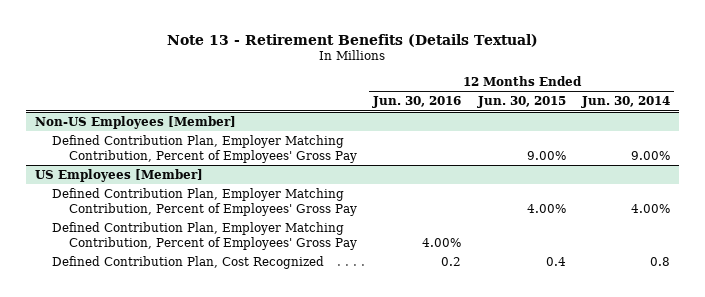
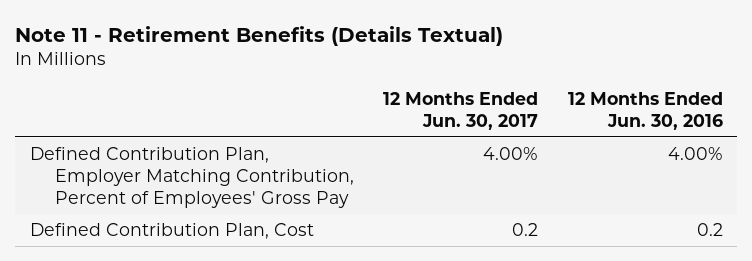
[167,33,539,47] Note 13 - Retirement Benefits (Details Textual) -> [15,25,504,46] Note 11 - Retirement Benefits (Details Textual)
[476,96,566,109] Jun. 30, 2015 -> none
[581,96,671,109] Jun. 30, 2014 -> none
none -> [383,92,539,130] 12 Months Ended Jun. 30, 2017
[34,115,236,129] Non-US Employees [Member] -> none
[51,134,357,163] Defined Contribution Plan, Employer Matching Contribution, Percent of Employees' Gross Pay -> none
[34,168,203,182] US Employees [Member] -> none
[51,187,357,216] Defined Contribution Plan, Employer Matching Contribution, Percent of Employees' Gross Pay -> none
[51,255,324,269] Defined Contribution Plan, Cost Recognized -> [29,223,314,240] Defined Contribution Plan, Cost

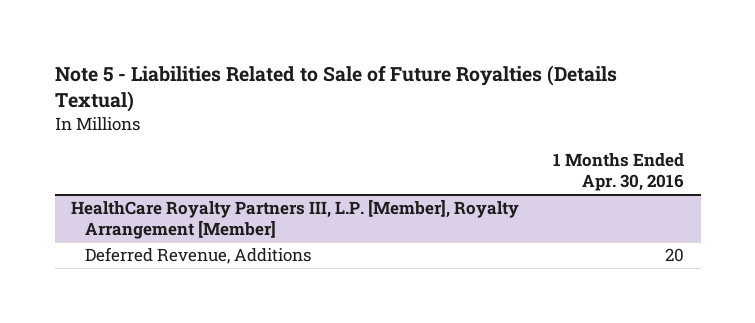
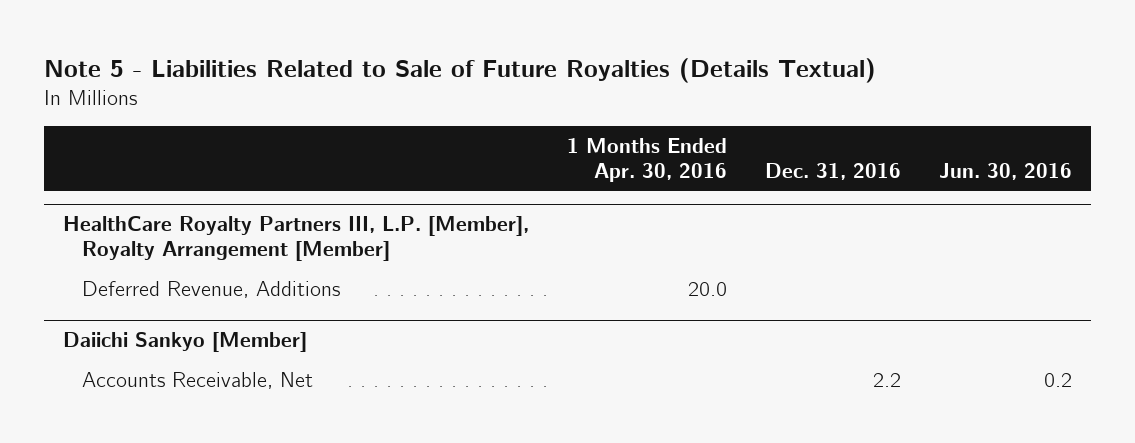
none -> [764,163,901,181] Dec. 31, 2016
none -> [938,163,1072,181] Jun. 30, 2016
[664,247,684,262] 20 -> [687,281,727,296] 20.0
none -> [62,332,307,353] Daiichi Sankyo [Member]
none -> [82,371,314,389] Accounts Receivable, Net

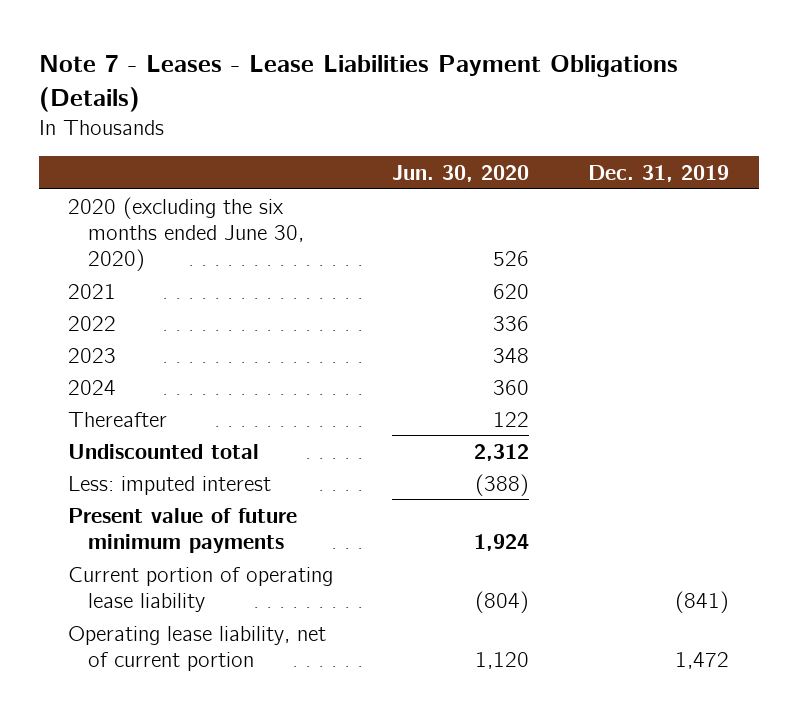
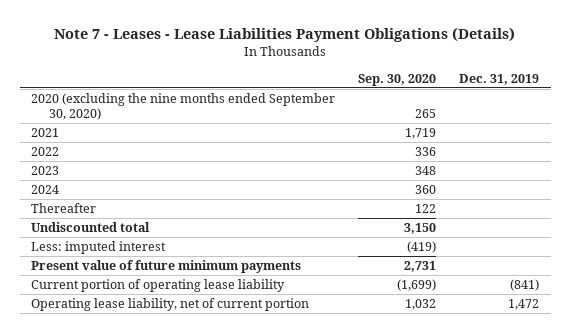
[392,164,530,182] Jun. 30, 2020 -> none
none -> [358,73,437,86] Sep. 30, 2020
[68,196,304,272] 2020 (excluding the six months ended June 30, 2020) -> [31,92,336,121] 2020 (excluding the nine months ended September 30, 2020)

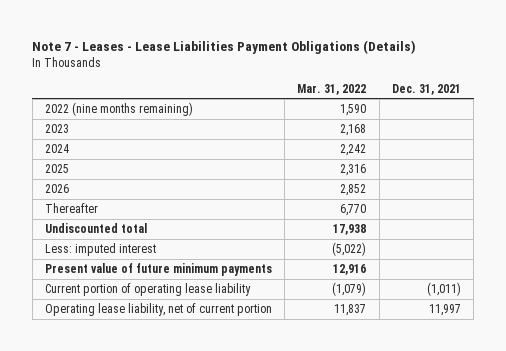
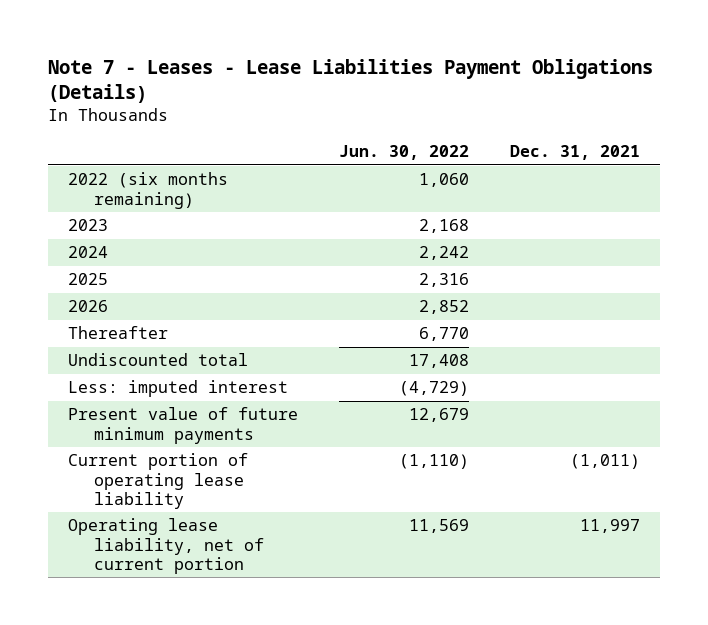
[297,83,367,95] Mar. 31, 2022 -> none
none -> [339,145,470,161] Jun. 30, 2022
[44,102,193,117] 2022 (nine months remaining) -> [68,172,229,209] 2022 (six months remaining)

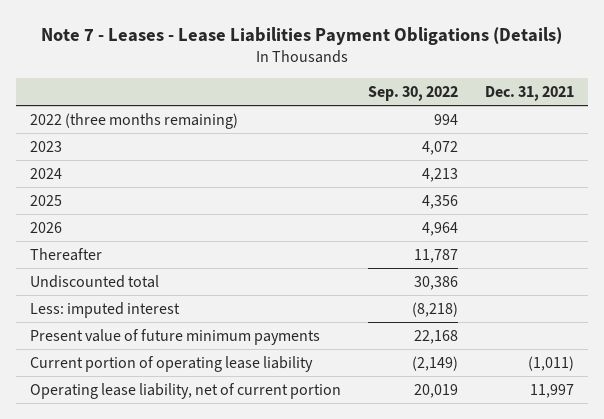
[339,145,470,161] Jun. 30, 2022 -> none
none -> [367,85,458,101] Sep. 30, 2022
[68,172,229,209] 2022 (six months remaining) -> [29,112,238,129] 2022 (three months remaining)

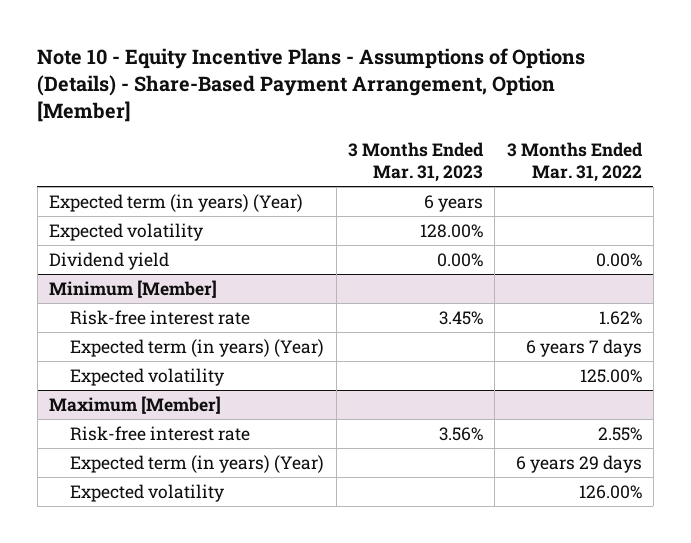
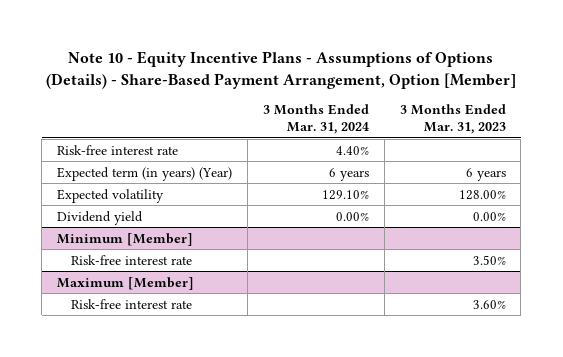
[506,142,643,183] 3 Months Ended Mar. 31, 2022 -> none
none -> [262,103,369,135] 3 Months Ended Mar. 31, 2024
none -> [57,144,179,155] Risk-free interest rate
[70,338,325,357] Expected term (in years) (Year) -> none
[70,367,225,386] Expected volatility -> none
[439,310,484,325] 3.45% -> [472,254,506,265] 3.50%
[70,454,325,473] Expected term (in years) (Year) -> none
[70,483,225,502] Expected volatility -> none
[439,426,484,441] 3.56% -> [472,299,506,309] 3.60%

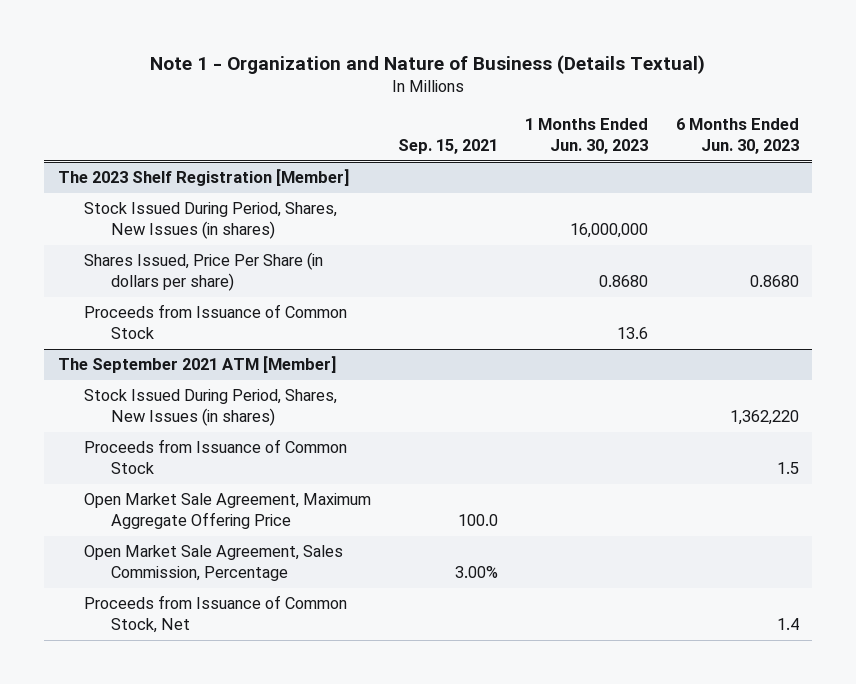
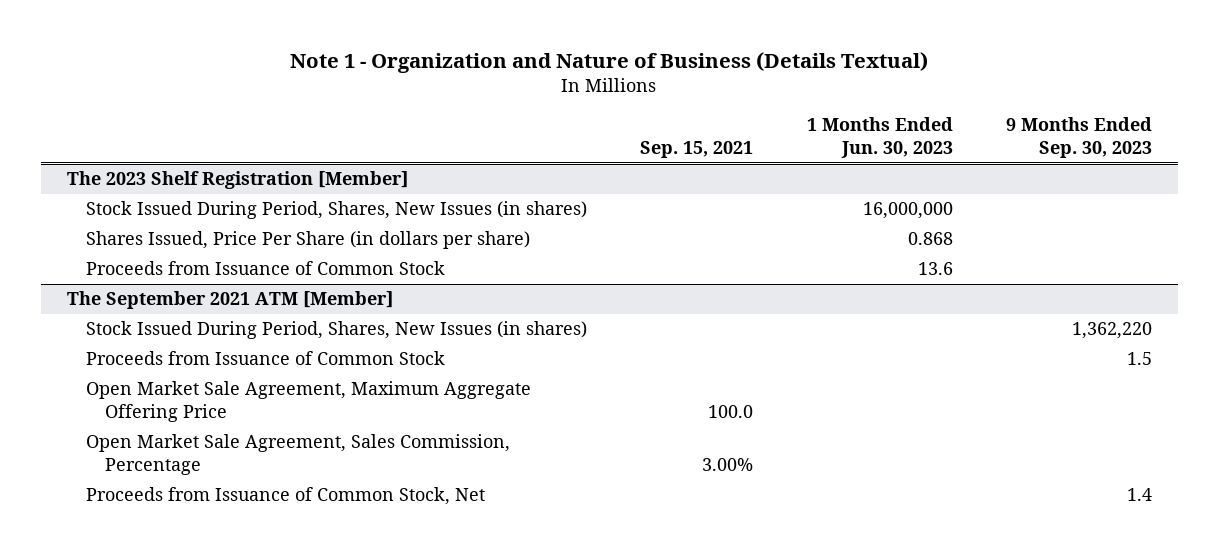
[675,118,799,155] 6 Months Ended Jun. 30, 2023 -> none
none -> [1005,117,1152,159] 9 Months Ended Sep. 30, 2023
[599,275,649,288] 0.8680 -> [907,232,953,246] 0.868

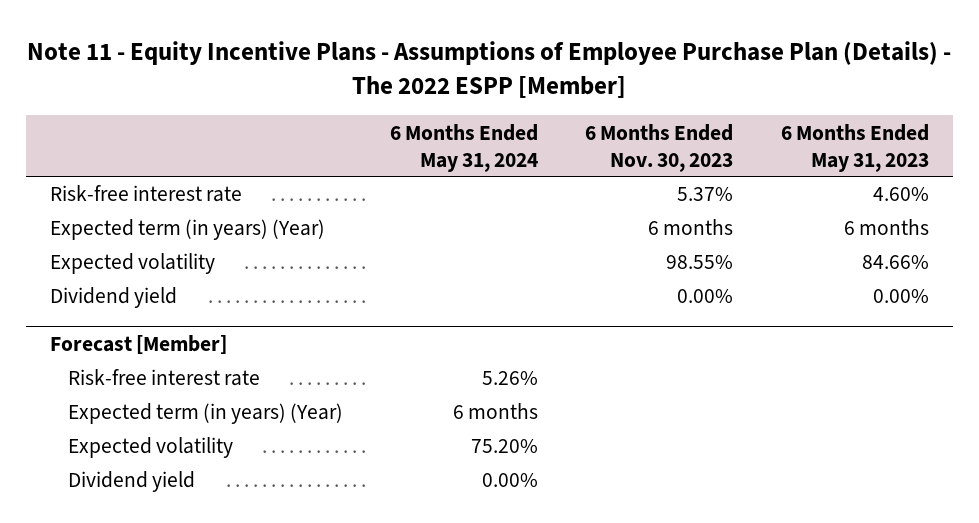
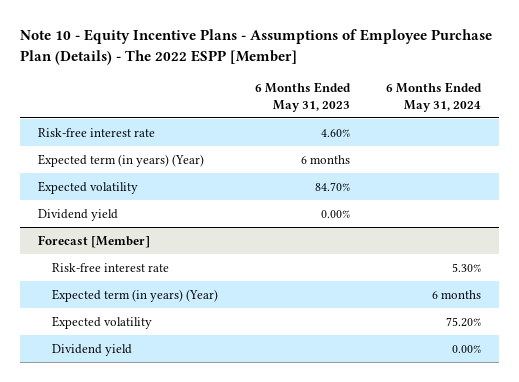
[27,41,952,98] Note 11 - Equity Incentive Plans - Assumptions of Employee Purchase Plan (Details) - The 2022 ESPP [Member] -> [19,29,492,65] Note 10 - Equity Incentive Plans - Assumptions of Employee Purchase Plan (Details) - The 2022 ESPP [Member]
[585,123,734,172] 6 Months Ended Nov. 30, 2023 -> none
[861,255,929,270] 84.66% -> [314,181,350,191] 84.70%
[481,371,538,386] 5.26% -> [451,262,481,272] 5.30%

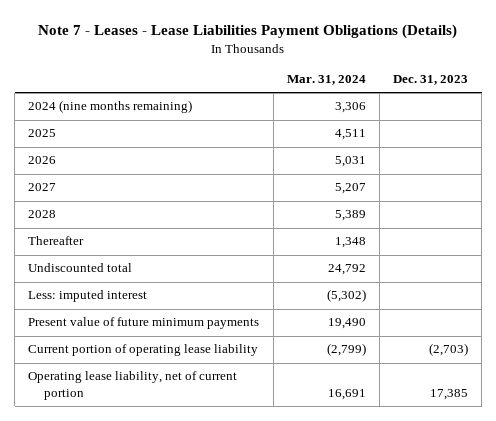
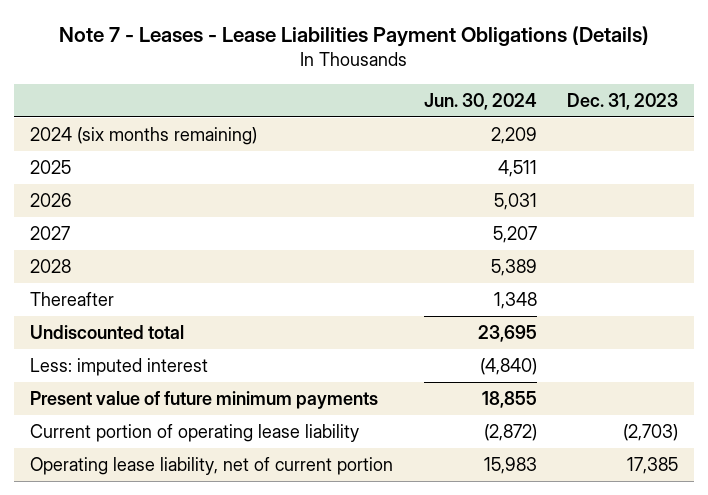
[286,75,366,86] Mar. 31, 2024 -> none
none -> [423,92,537,110] Jun. 30, 2024
[28,100,193,114] 2024 (nine months remaining) -> [29,126,257,145] 2024 (six months remaining)

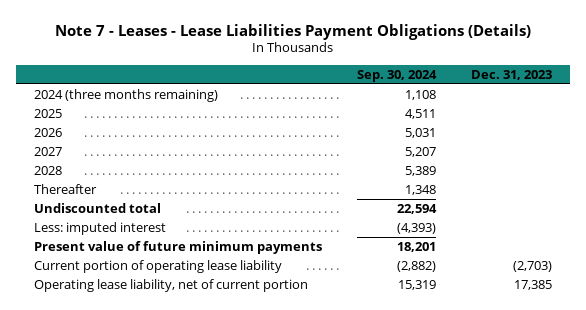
[423,92,537,110] Jun. 30, 2024 -> none
none -> [357,69,438,82] Sep. 30, 2024
[29,126,257,145] 2024 (six months remaining) -> [33,88,218,102] 2024 (three months remaining)

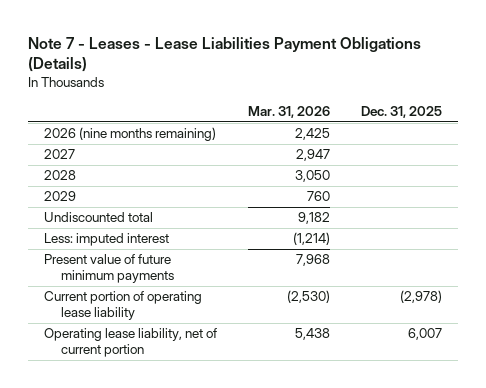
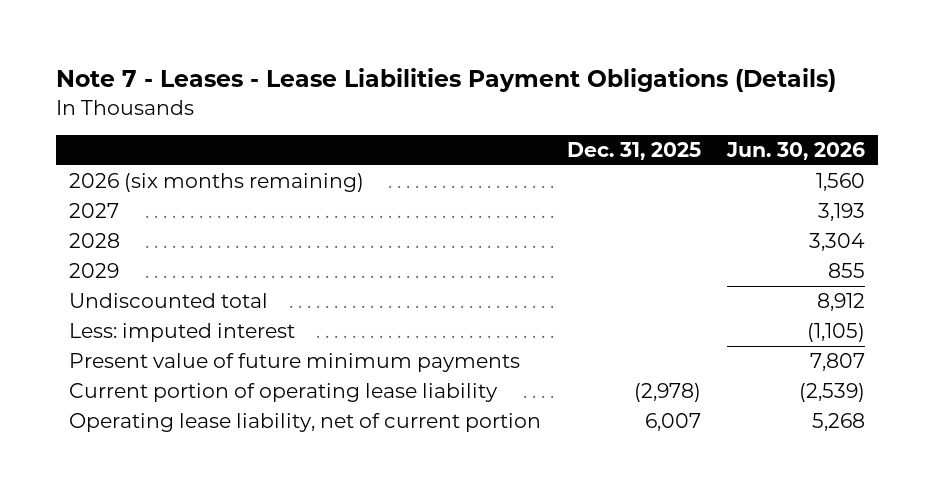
[247,105,330,118] Mar. 31, 2026 -> none
none -> [725,142,865,161] Jun. 30, 2026
[43,127,216,142] 2026 (nine months remaining) -> [68,173,364,193] 2026 (six months remaining)

